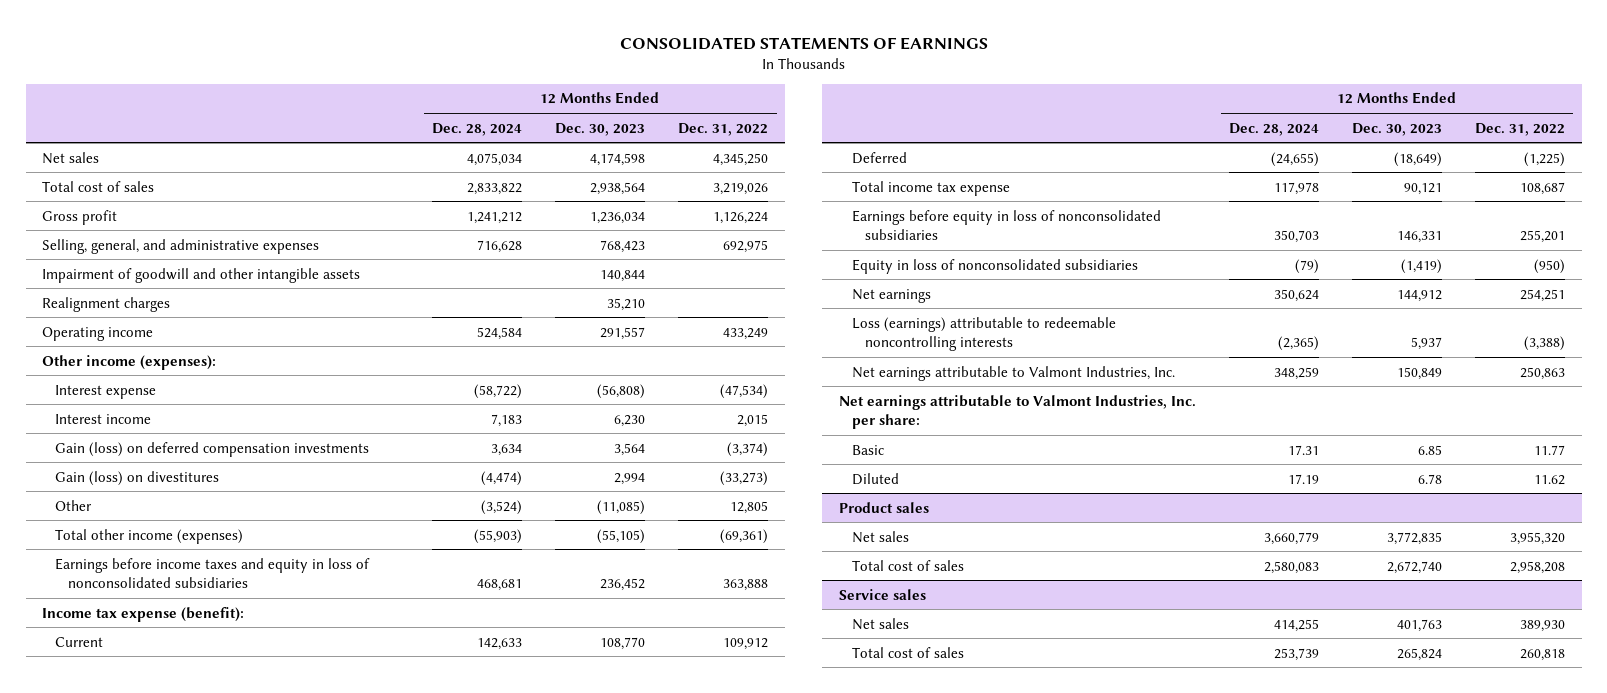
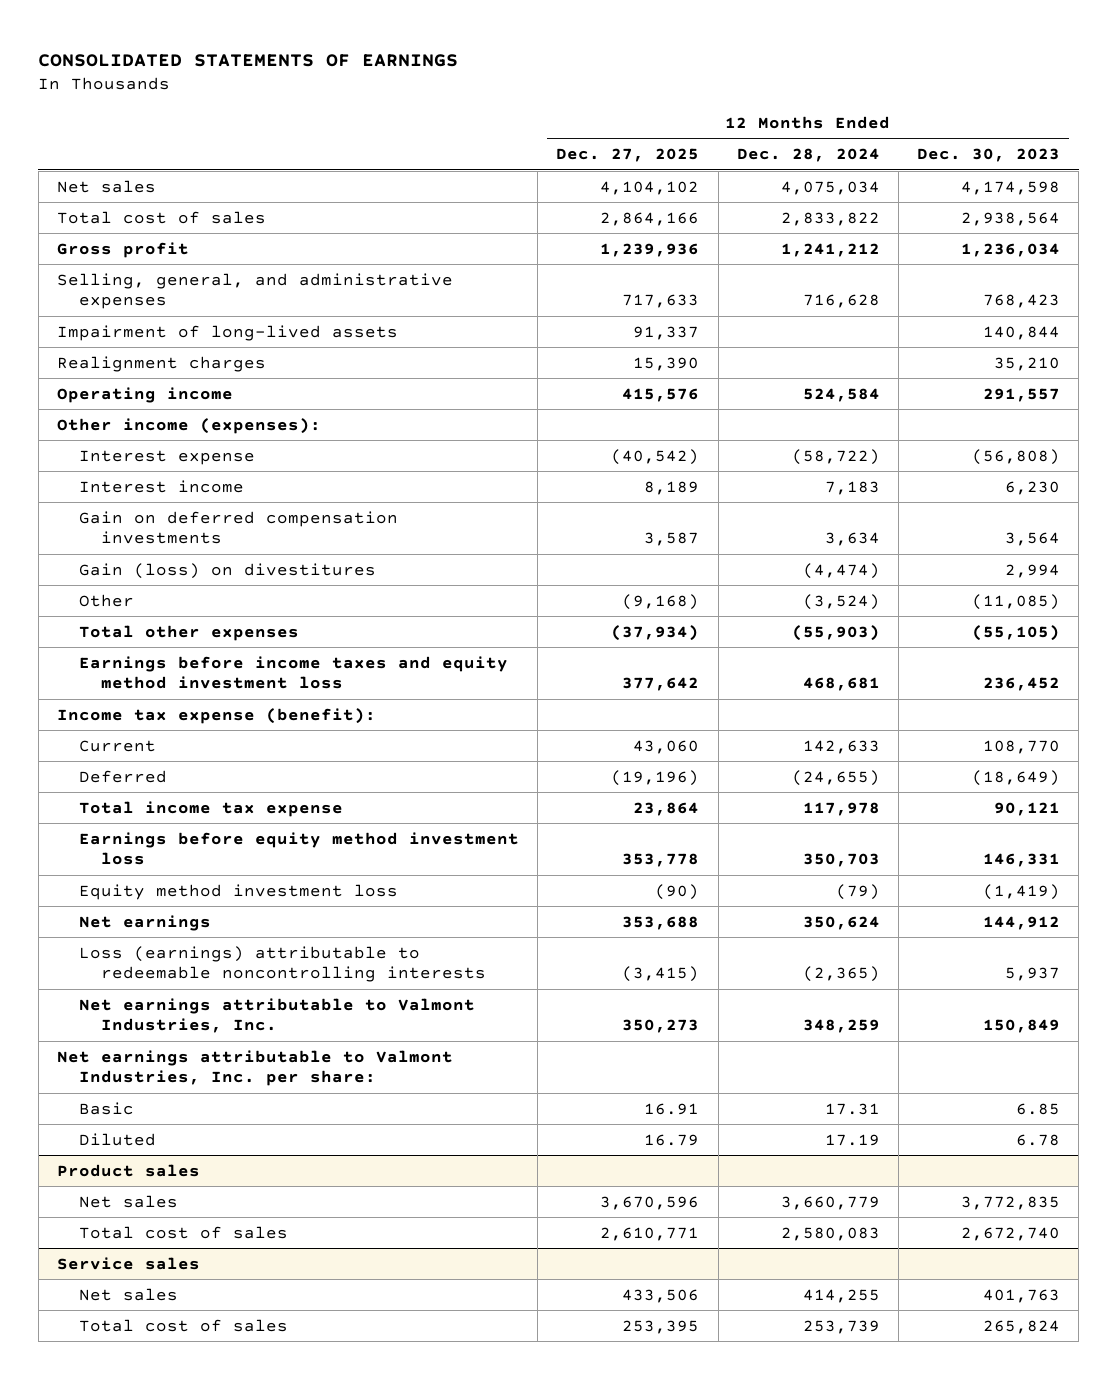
[678,122,769,136] Dec. 31, 2022 -> none
none -> [556,147,700,162] Dec. 27, 2025
[42,267,361,283] Impairment of goodwill and other intangible assets -> [57,324,399,341] Impairment of long-lived assets
[55,441,370,457] Gain (loss) on deferred compensation investments -> [78,510,398,545] Gain on deferred compensation investments
[55,528,244,544] Total other income (expenses) -> [78,624,299,641] Total other expenses
[55,557,371,588] Earnings before income taxes and equity in loss of nonconsolidated subsidiaries -> [78,655,508,690] Earnings before income taxes and equity method investment loss
[851,209,1161,240] Earnings before equity in loss of nonconsolidated subsidiaries -> [78,831,519,866] Earnings before equity method investment loss
[851,258,1138,274] Equity in loss of nonconsolidated subsidiaries -> [78,883,398,900] Equity method investment loss

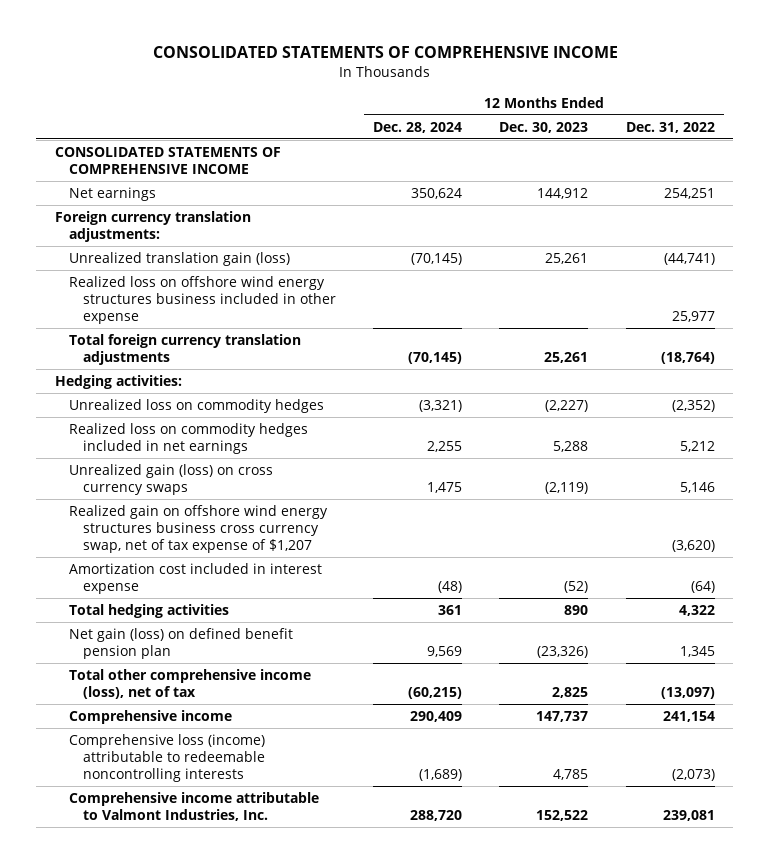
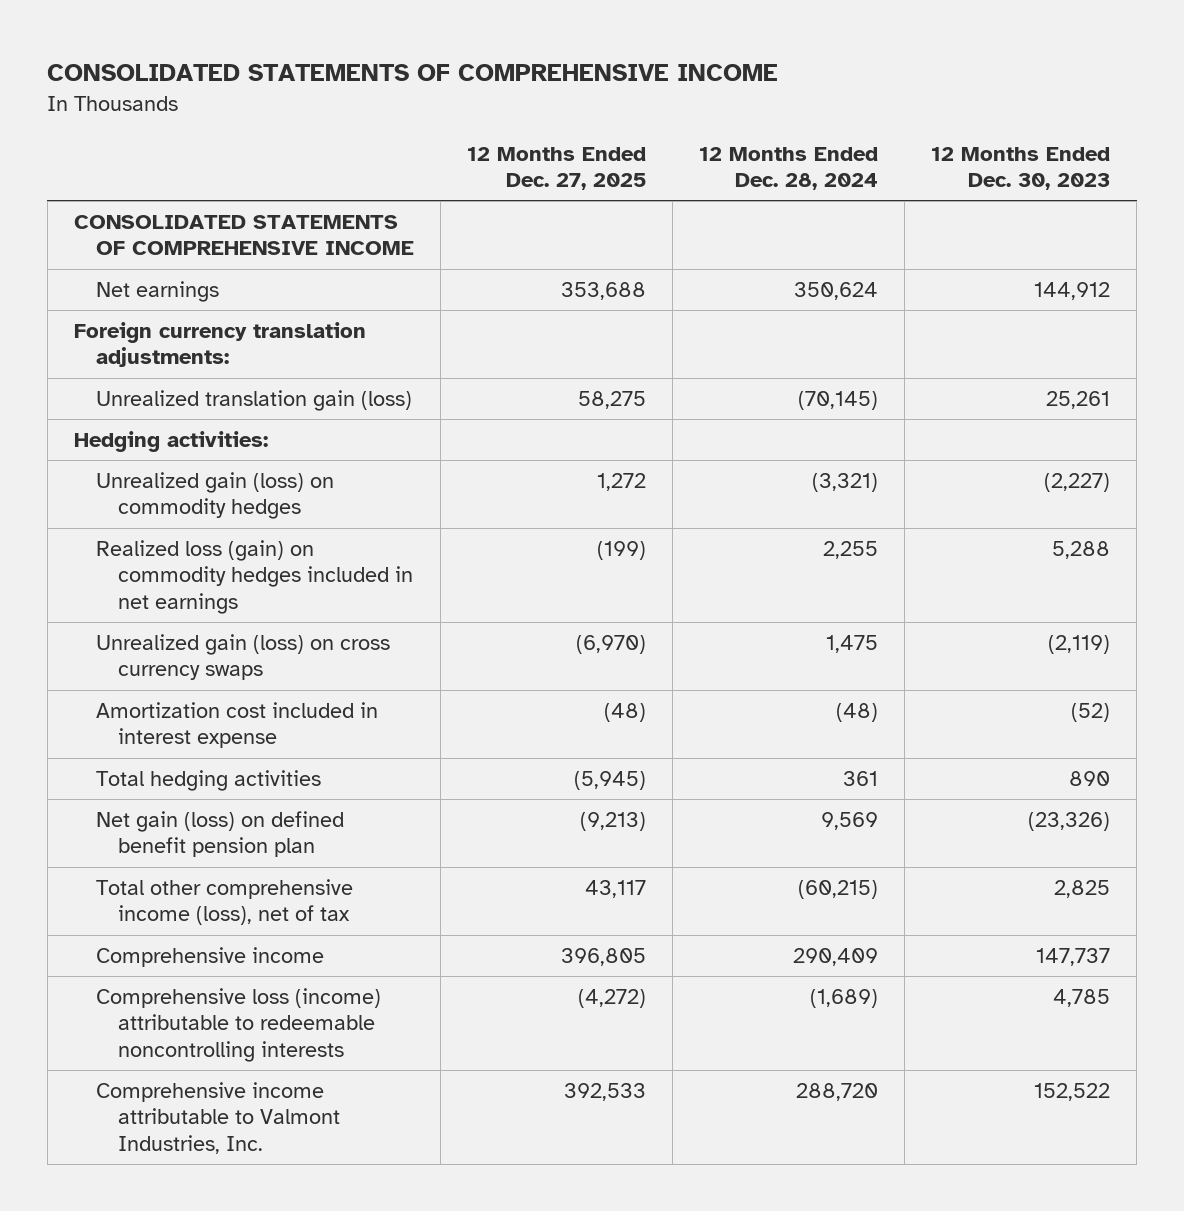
[625,121,715,133] Dec. 31, 2022 -> none
none -> [466,146,646,190] 12 Months Ended Dec. 27, 2025
[68,275,336,324] Realized loss on offshore wind energy structures business included in other expense -> none
[68,333,301,365] Total foreign currency translation adjustments -> none
[68,398,324,413] Unrealized loss on commodity hedges -> [95,472,334,520] Unrealized gain (loss) on commodity hedges
[68,422,308,454] Realized loss on commodity hedges included in net earnings -> [95,540,413,614] Realized loss (gain) on commodity hedges included in net earnings
[68,504,328,553] Realized gain on offshore wind energy structures business cross currency swap, net of tax expense of $1,207 -> none

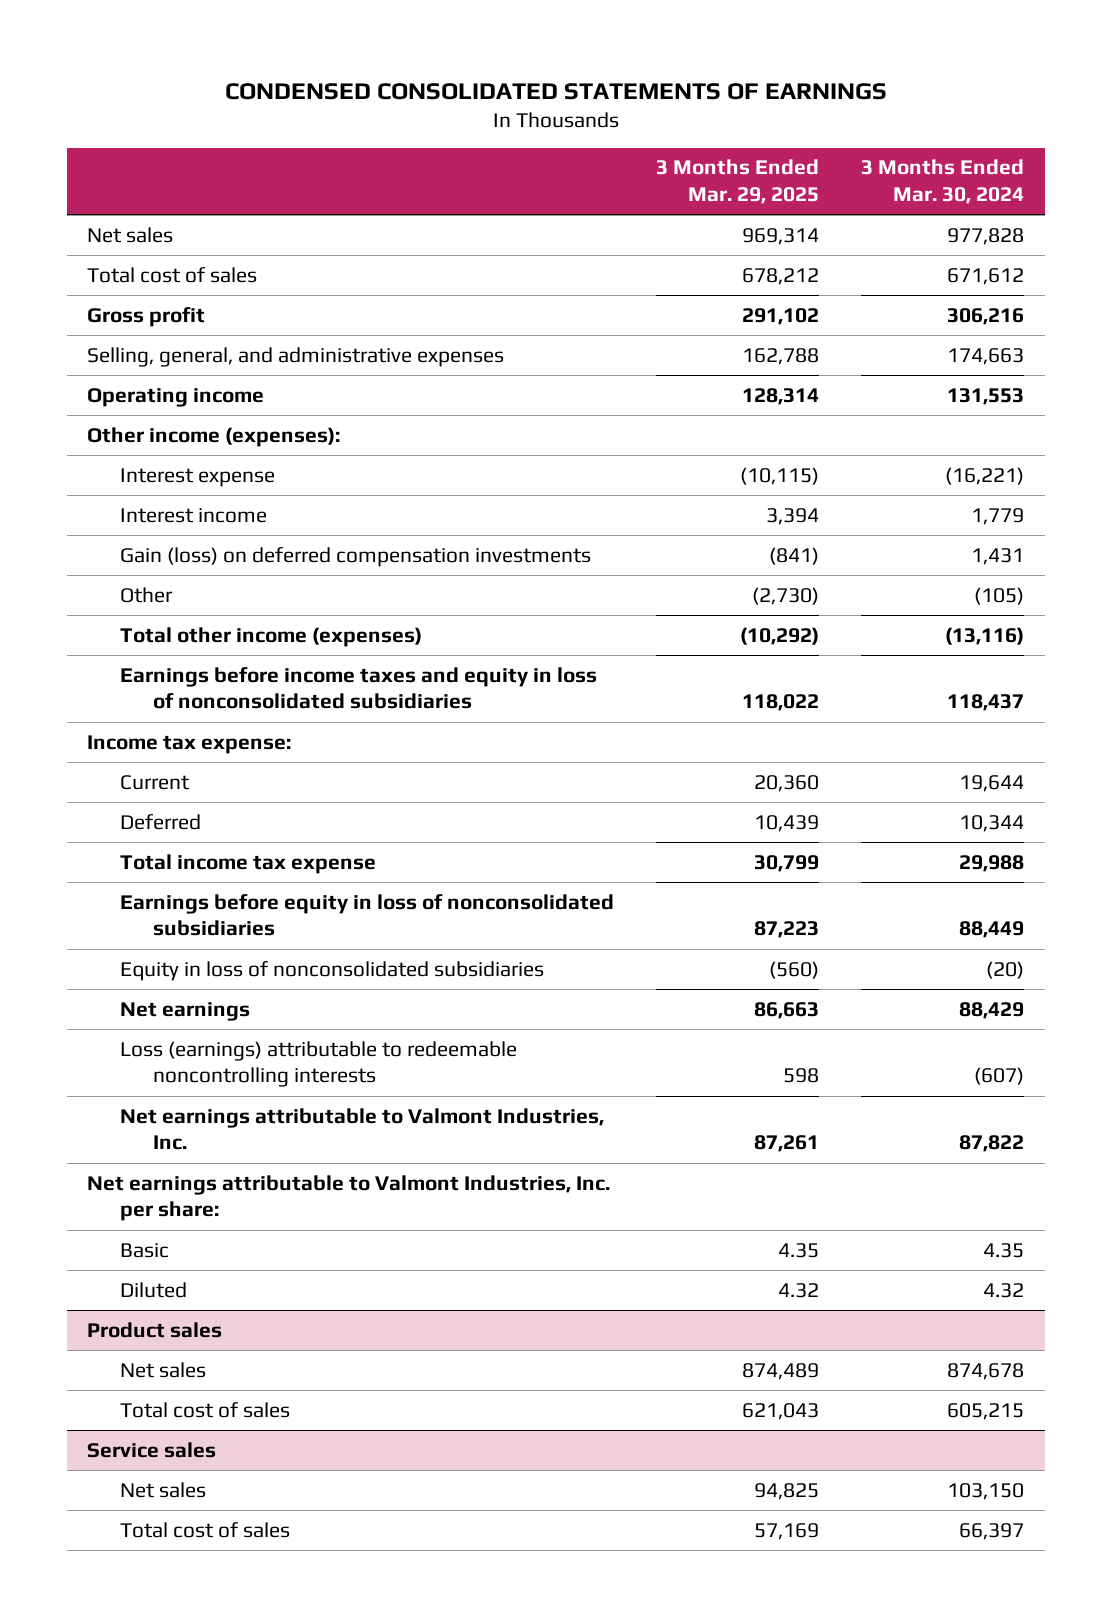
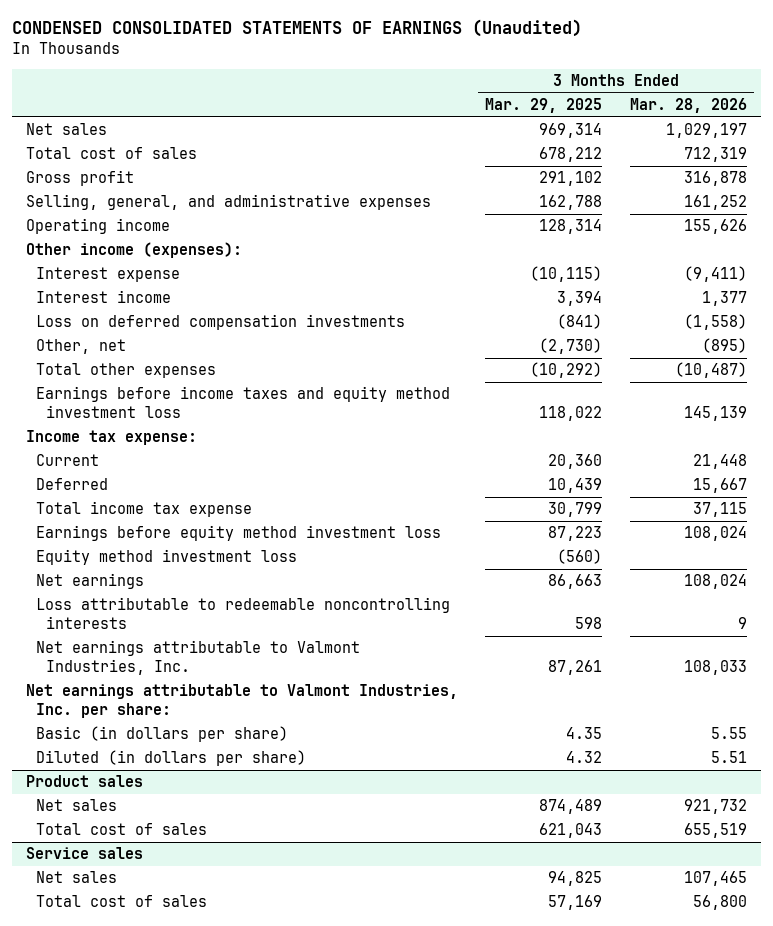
[224,82,887,100] CONDENSED CONSOLIDATED STATEMENTS OF EARNINGS -> [11,19,582,38] CONDENSED CONSOLIDATED STATEMENTS OF EARNINGS (Unaudited)
[860,159,1024,205] 3 Months Ended Mar. 30, 2024 -> none
none -> [630,97,748,113] Mar. 28, 2026
[120,546,592,567] Gain (loss) on deferred compensation investments -> [35,314,405,331] Loss on deferred compensation investments
[120,586,174,603] Other -> [35,339,126,355] Other, net
[120,626,423,647] Total other income (expenses) -> [35,363,216,379] Total other expenses
[120,666,598,710] Earnings before income taxes and equity in loss of nonconsolidated subsidiaries -> [35,386,450,419] Earnings before income taxes and equity method investment loss
[120,893,615,937] Earnings before equity in loss of nonconsolidated subsidiaries -> [35,525,441,542] Earnings before equity method investment loss
[120,960,545,981] Equity in loss of nonconsolidated subsidiaries -> [35,549,297,566] Equity method investment loss
[120,1040,518,1088] Loss (earnings) attributable to redeemable noncontrolling interests -> [35,597,450,630] Loss attributable to redeemable noncontrolling interests
[120,1242,170,1258] Basic -> [35,726,288,743] Basic (in dollars per share)
[120,1281,188,1298] Diluted -> [35,750,306,767] Diluted (in dollars per share)

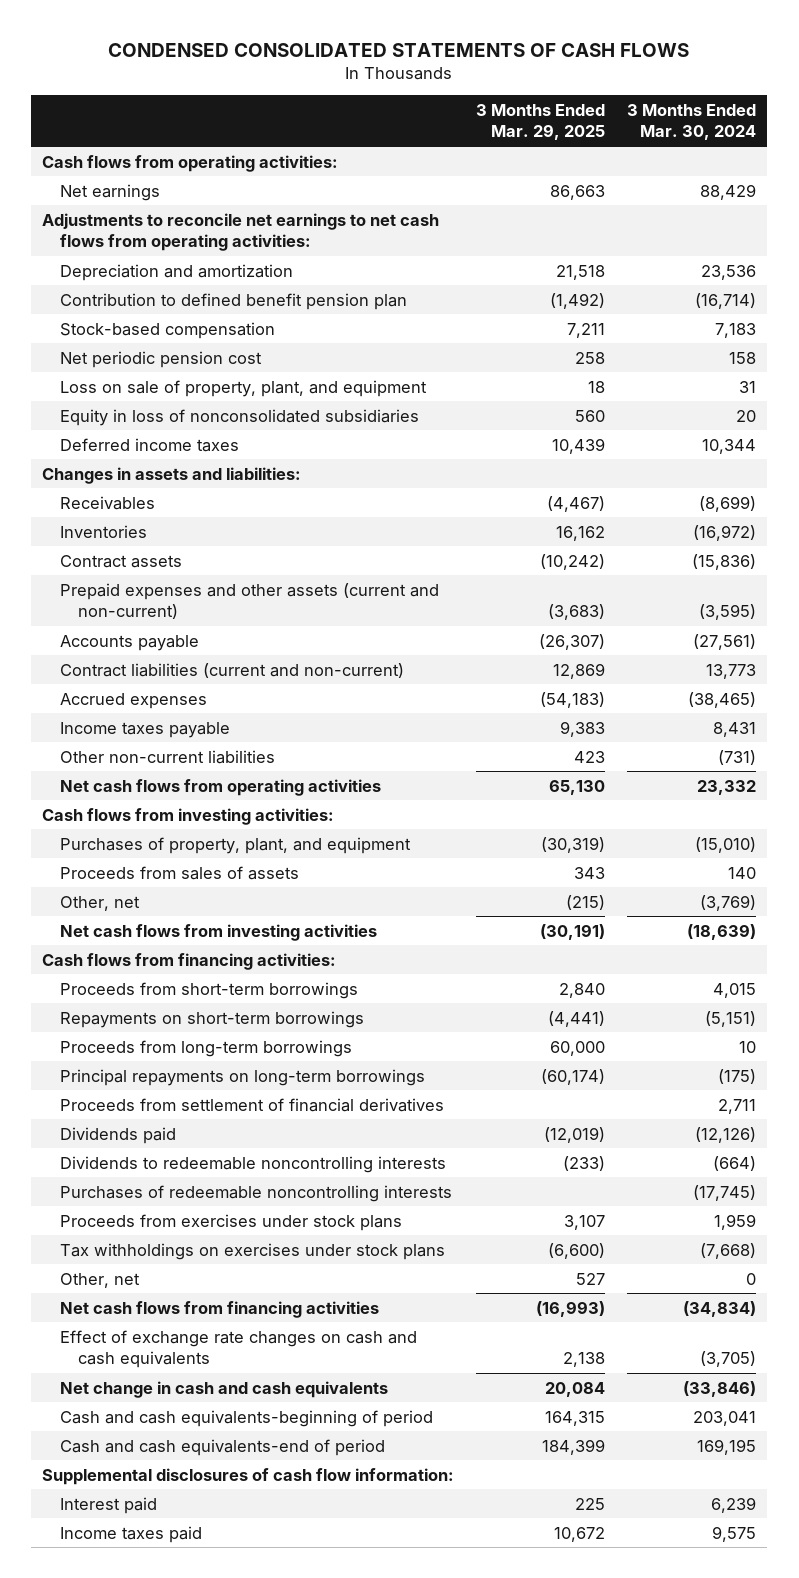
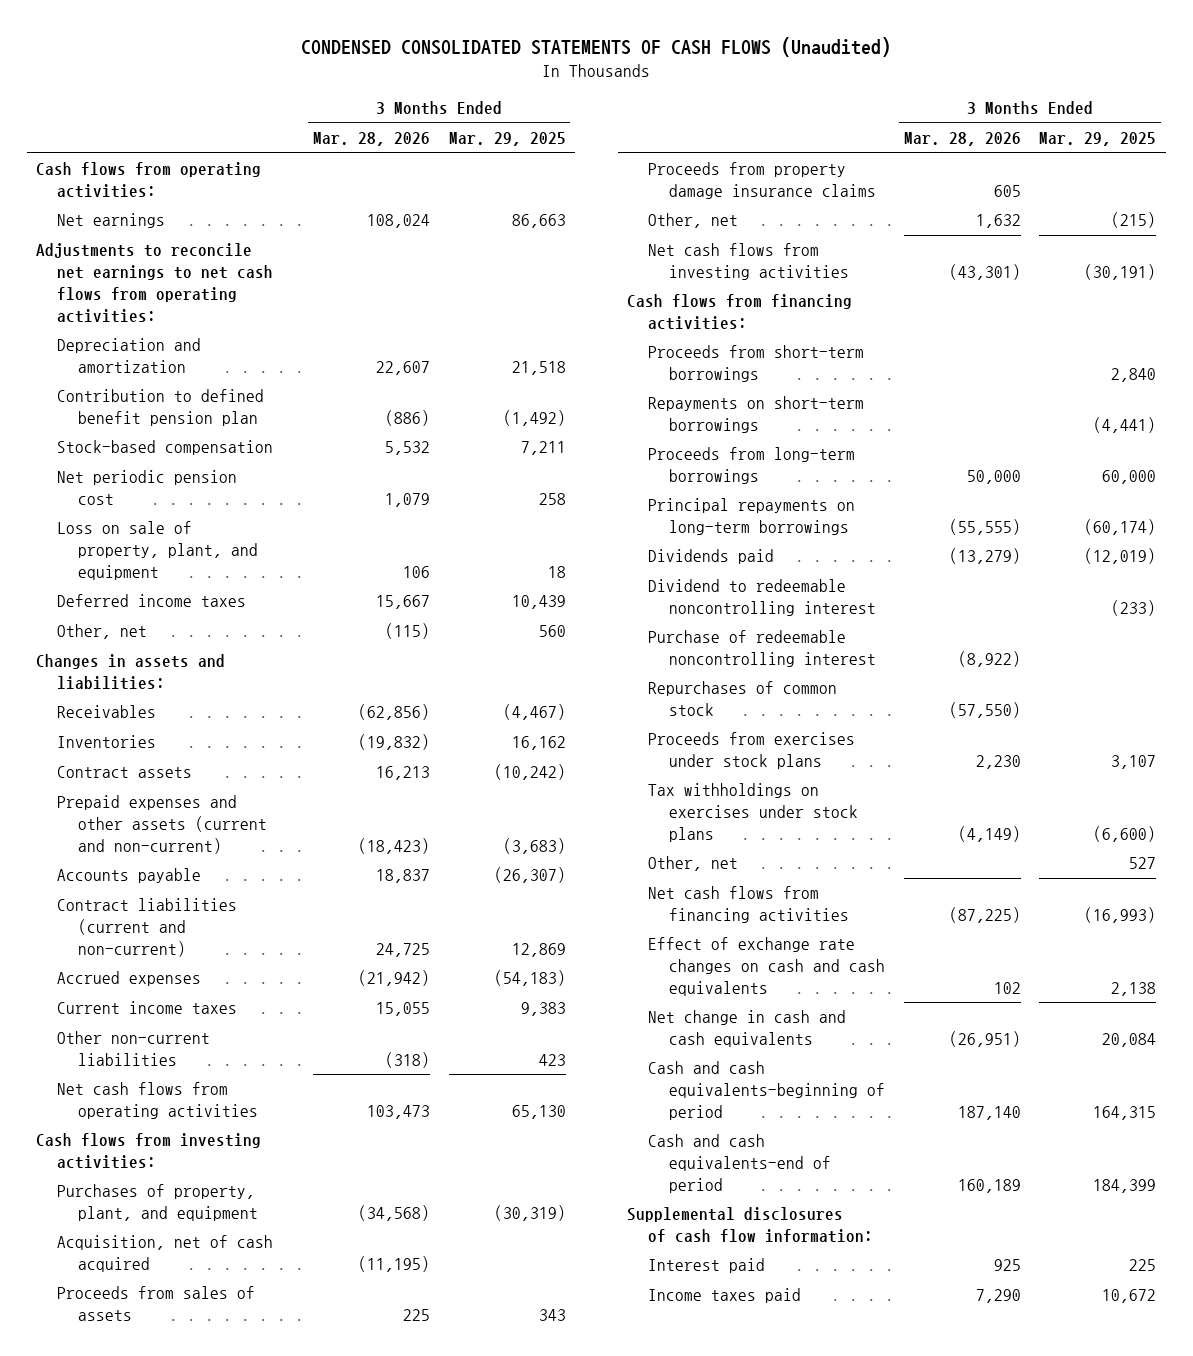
[108,42,690,57] CONDENSED CONSOLIDATED STATEMENTS OF CASH FLOWS -> [301,37,892,58] CONDENSED CONSOLIDATED STATEMENTS OF CASH FLOWS (Unaudited)
[627,104,757,141] 3 Months Ended Mar. 30, 2024 -> none
none -> [312,132,430,147] Mar. 28, 2026
[59,408,419,426] Equity in loss of nonconsolidated subsidiaries -> none
none -> [57,624,148,640] Other, net
[59,721,230,738] Income taxes payable -> [57,1001,238,1015] Current income taxes
none -> [57,1235,274,1273] Acquisition, net of cash acquired
none -> [647,162,876,200] Proceeds from property damage insurance claims
[59,1097,444,1112] Proceeds from settlement of financial derivatives -> none
[59,1155,446,1173] Dividends to redeemable noncontrolling interests -> [647,579,876,617] Dividend to redeemable noncontrolling interest
[59,1184,452,1202] Purchases of redeemable noncontrolling interests -> [647,630,876,668] Purchase of redeemable noncontrolling interest
none -> [647,681,837,717] Repurchases of common stock

